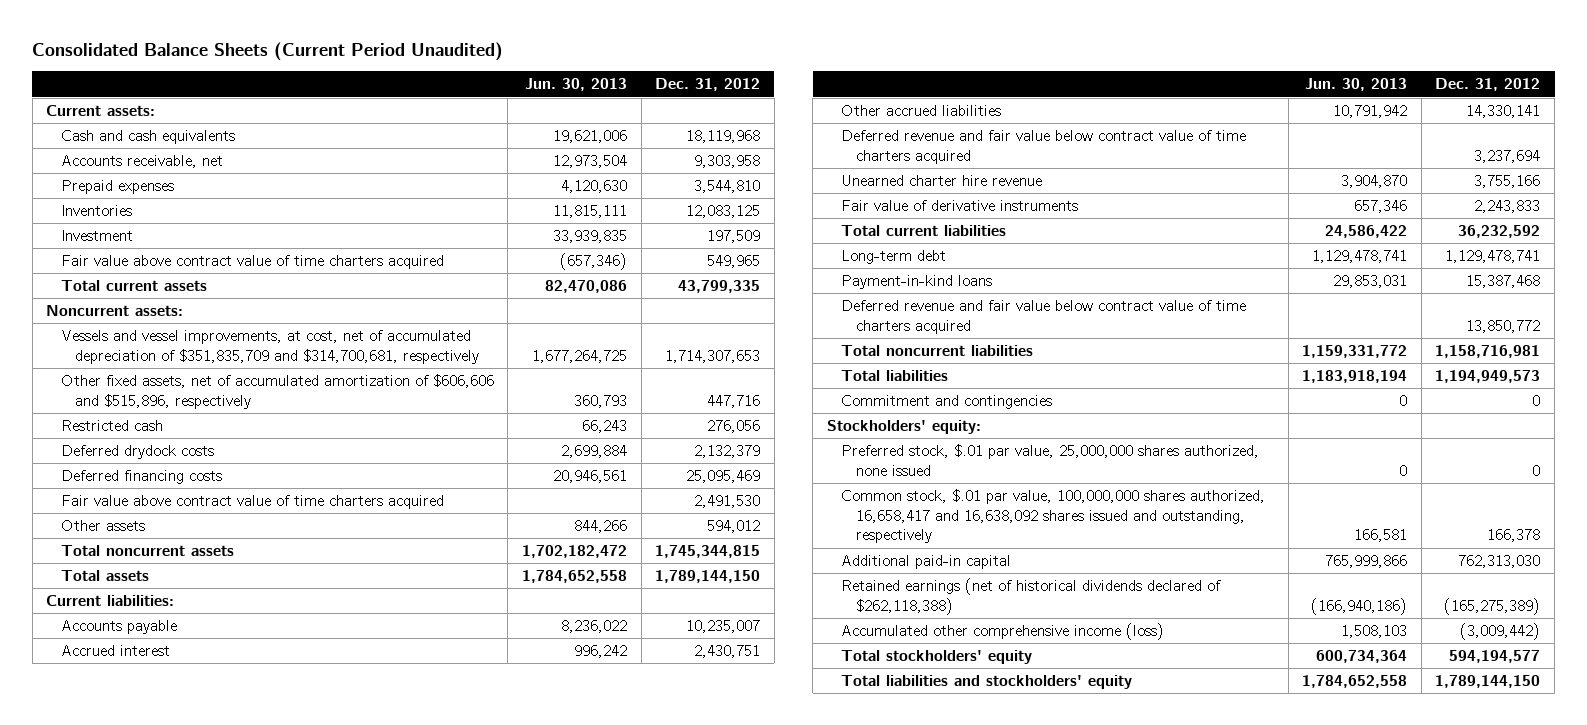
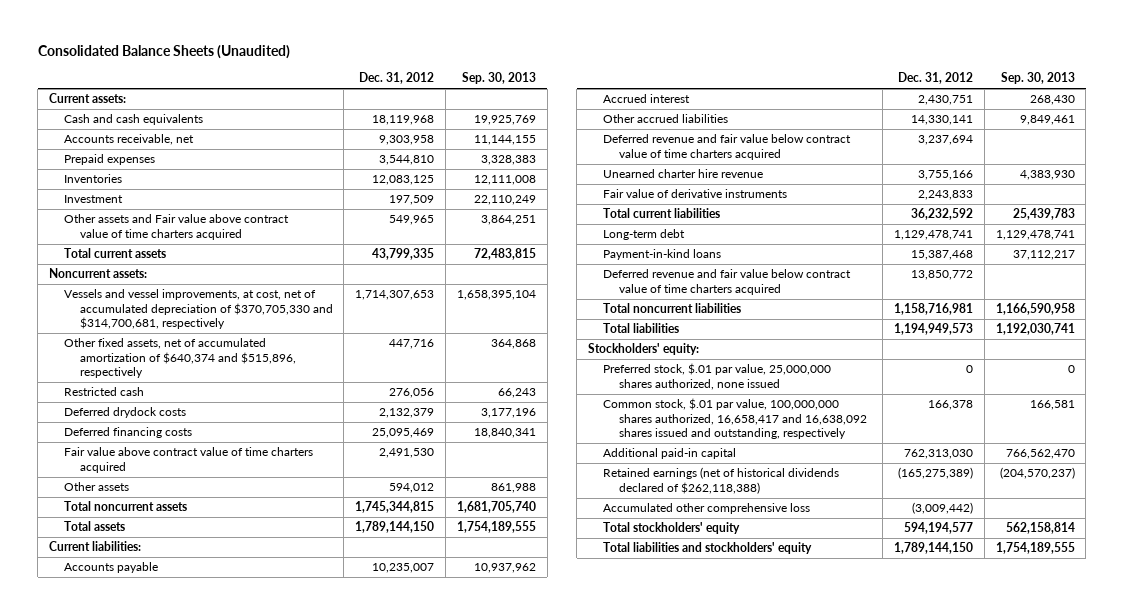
[32,42,504,62] Consolidated Balance Sheets (Current Period Unaudited) -> [37,45,290,60] Consolidated Balance Sheets (Unaudited)
[525,78,628,92] Jun. 30, 2013 -> none
none -> [461,72,536,85] Sep. 30, 2013
[60,254,444,269] Fair value above contract value of time charters acquired -> [64,214,290,240] Other assets and Fair value above contract value of time charters acquired
[60,329,480,364] Vessels and vessel improvements, at cost, net of accumulated depreciation of $351,835,709 and $314,700,681, respectively -> [64,289,333,330] Vessels and vessel improvements, at cost, net of accumulated depreciation of $370,705,330 and $314,700,681, respectively
[60,373,494,409] Other fixed assets, net of accumulated amortization of $606,606 and $515,896, respectively -> [64,338,296,379] Other fixed assets, net of accumulated amortization of $640,374 and $515,896, respectively
[841,394,1053,409] Commitment and contingencies -> none
[841,622,1165,640] Accumulated other comprehensive income (loss) -> [603,503,811,515] Accumulated other comprehensive loss

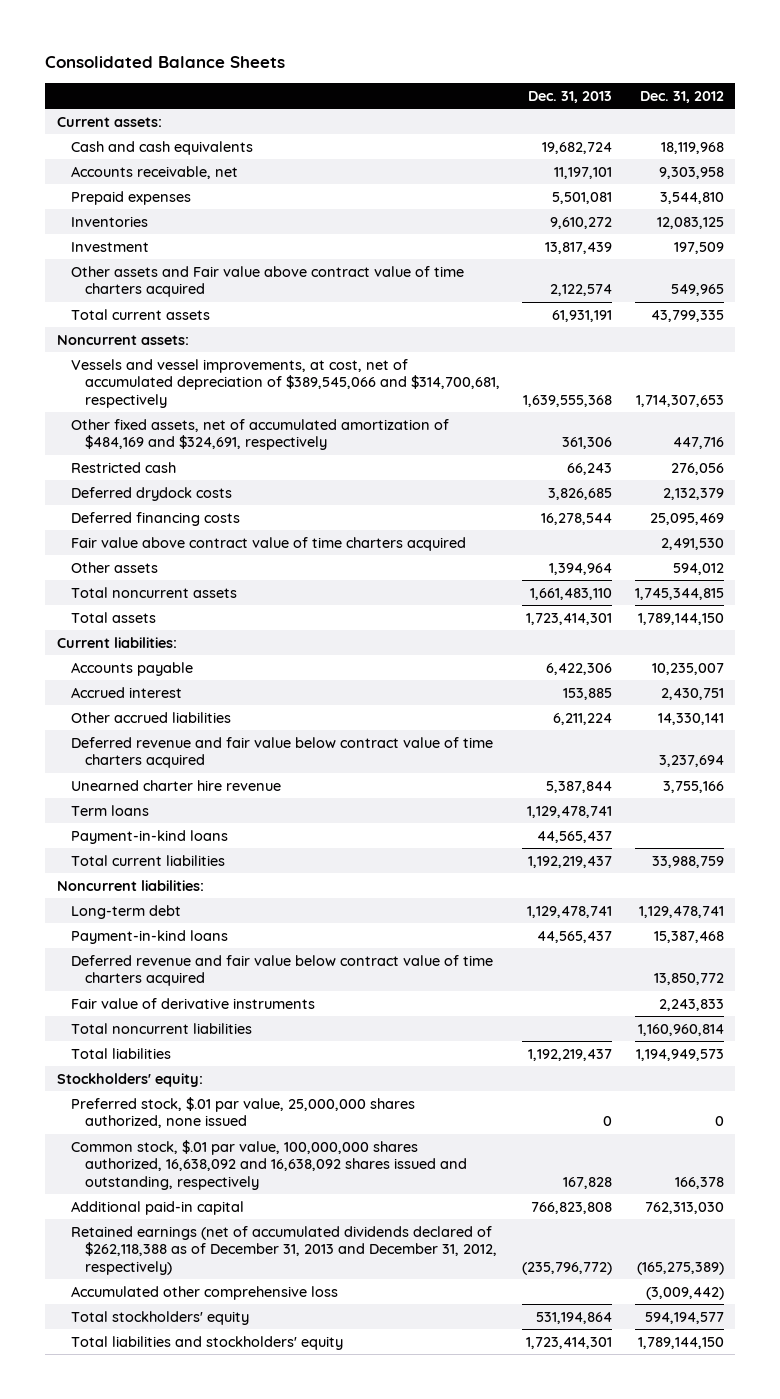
[37,45,290,60] Consolidated Balance Sheets (Unaudited) -> [45,56,286,69] Consolidated Balance Sheets
[461,72,536,85] Sep. 30, 2013 -> none
none -> [528,90,613,103] Dec. 31, 2013
[64,289,333,330] Vessels and vessel improvements, at cost, net of accumulated depreciation of $370,705,330 and $314,700,681, respectively -> [70,358,500,408] Vessels and vessel improvements, at cost, net of accumulated depreciation of $389,545,066 and $314,700,681, respectively
[64,338,296,379] Other fixed assets, net of accumulated amortization of $640,374 and $515,896, respectively -> [70,418,449,451] Other fixed assets, net of accumulated amortization of $484,169 and $324,691, respectively
none -> [70,804,149,816] Term loans
none -> [70,829,228,844] Payment-in-kind loans
[911,208,974,221] 36,232,592 -> [651,855,724,868] 33,988,759
none -> [56,879,204,891] Noncurrent liabilities:
[603,189,788,199] Fair value of derivative instruments -> [70,997,315,1009] Fair value of derivative instruments
[894,303,974,316] 1,158,716,981 -> [637,1023,724,1036] 1,160,960,814
[603,398,867,440] Common stock, $.01 par value, 100,000,000 shares authorized, 16,658,417 and 16,638,092 shares issued and outstanding, respectively -> [70,1139,467,1190] Common stock, $.01 par value, 100,000,000 shares authorized, 16,638,092 and 16,638,092 shares issued and outstanding, respectively
[603,467,840,494] Retained earnings (net of historical dividends declared of $262,118,388) -> [70,1225,497,1275] Retained earnings (net of accumulated dividends declared of $262,118,388 as of December 31, 2013 and December 31, 2012, respectively)

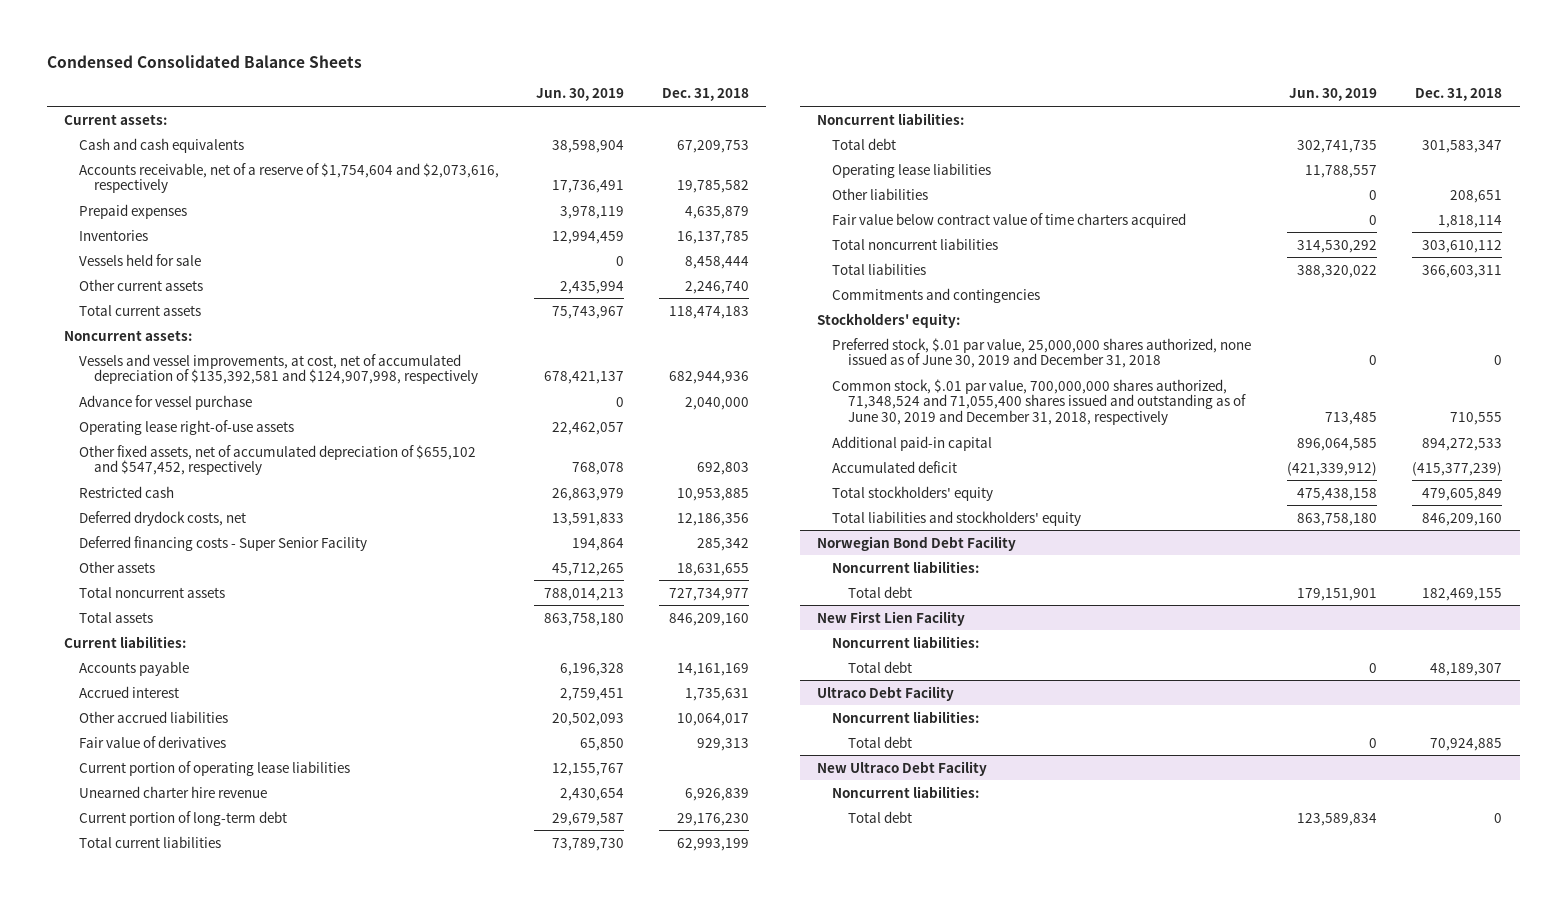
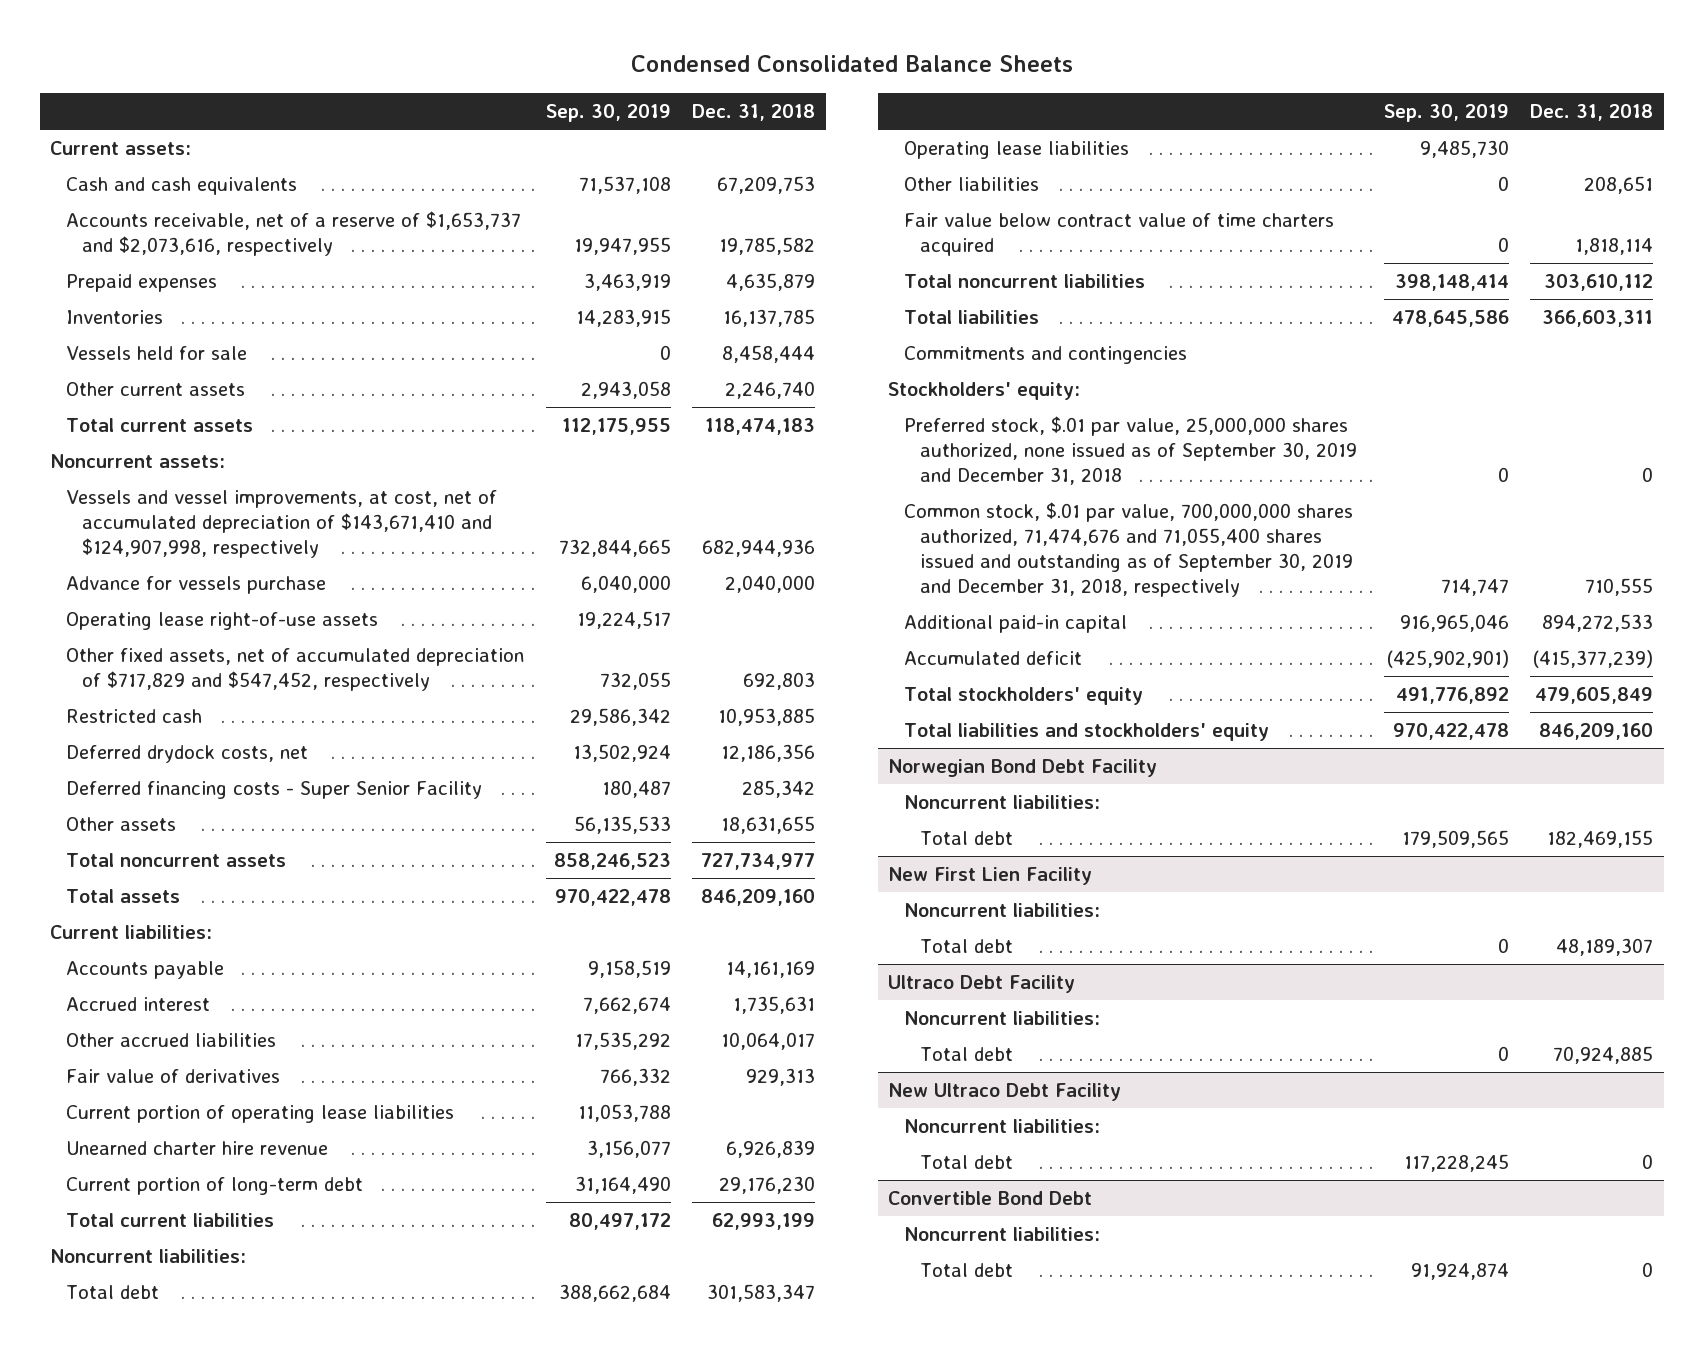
[536,88,625,102] Jun. 30, 2019 -> none
none -> [545,103,671,122] Sep. 30, 2019
[79,162,500,194] Accounts receivable, net of a reserve of $1,754,604 and $2,073,616, respectively -> [66,211,522,257] Accounts receivable, net of a reserve of $1,653,737 and $2,073,616, respectively
[79,353,479,385] Vessels and vessel improvements, at cost, net of accumulated depreciation of $135,392,581 and $124,907,998, respectively -> [66,490,498,559] Vessels and vessel improvements, at cost, net of accumulated depreciation of $143,671,410 and $124,907,998, respectively
[79,394,253,410] Advance for vessel purchase -> [66,576,327,595] Advance for vessels purchase
[79,444,477,476] Other fixed assets, net of accumulated depreciation of $655,102 and $547,452, respectively -> [66,648,525,692] Other fixed assets, net of accumulated depreciation of $717,829 and $547,452, respectively
[832,337,1252,369] Preferred stock, $.01 par value, 25,000,000 shares authorized, none issued as of June 30, 2019 and December 31, 2018 -> [904,416,1358,486] Preferred stock, $.01 par value, 25,000,000 shares authorized, none issued as of September 30, 2019 and December 31, 2018
[832,378,1246,426] Common stock, $.01 par value, 700,000,000 shares authorized, 71,348,524 and 71,055,400 shares issued and outstanding as of June 30, 2019 and December 31, 2018, respectively -> [904,502,1354,598] Common stock, $.01 par value, 700,000,000 shares authorized, 71,474,676 and 71,055,400 shares issued and outstanding as of September 30, 2019 and December 31, 2018, respectively
none -> [888,1191,1093,1206] Convertible Bond Debt
none -> [904,1227,1101,1242] Noncurrent liabilities:
none -> [920,1263,1014,1278] Total debt

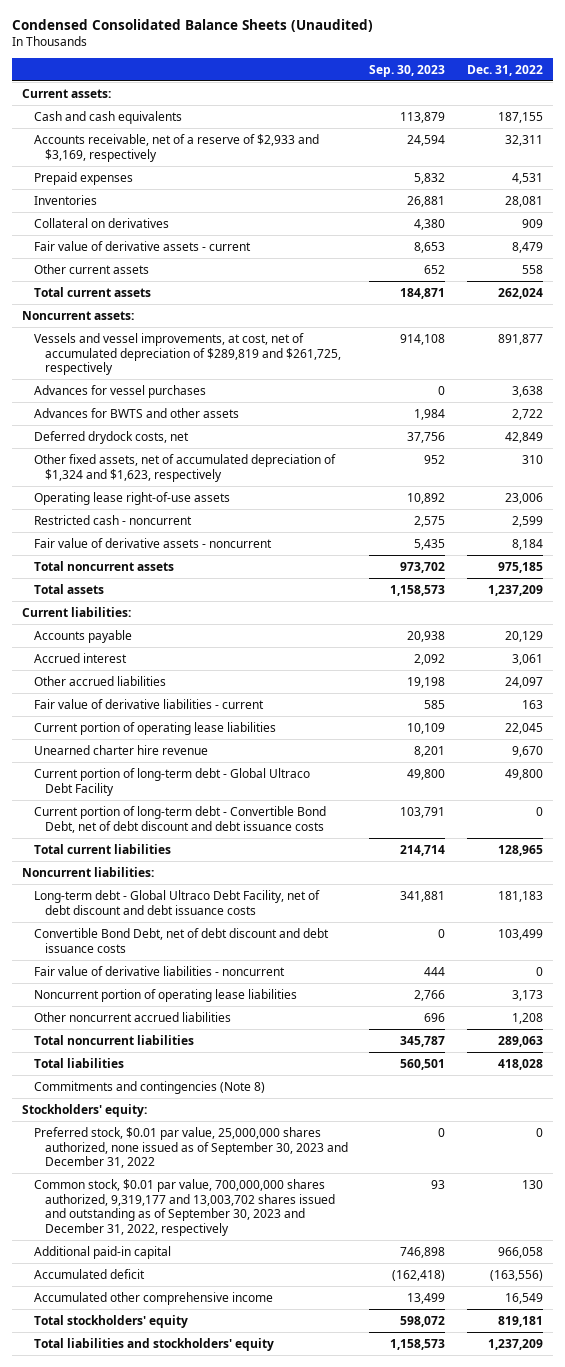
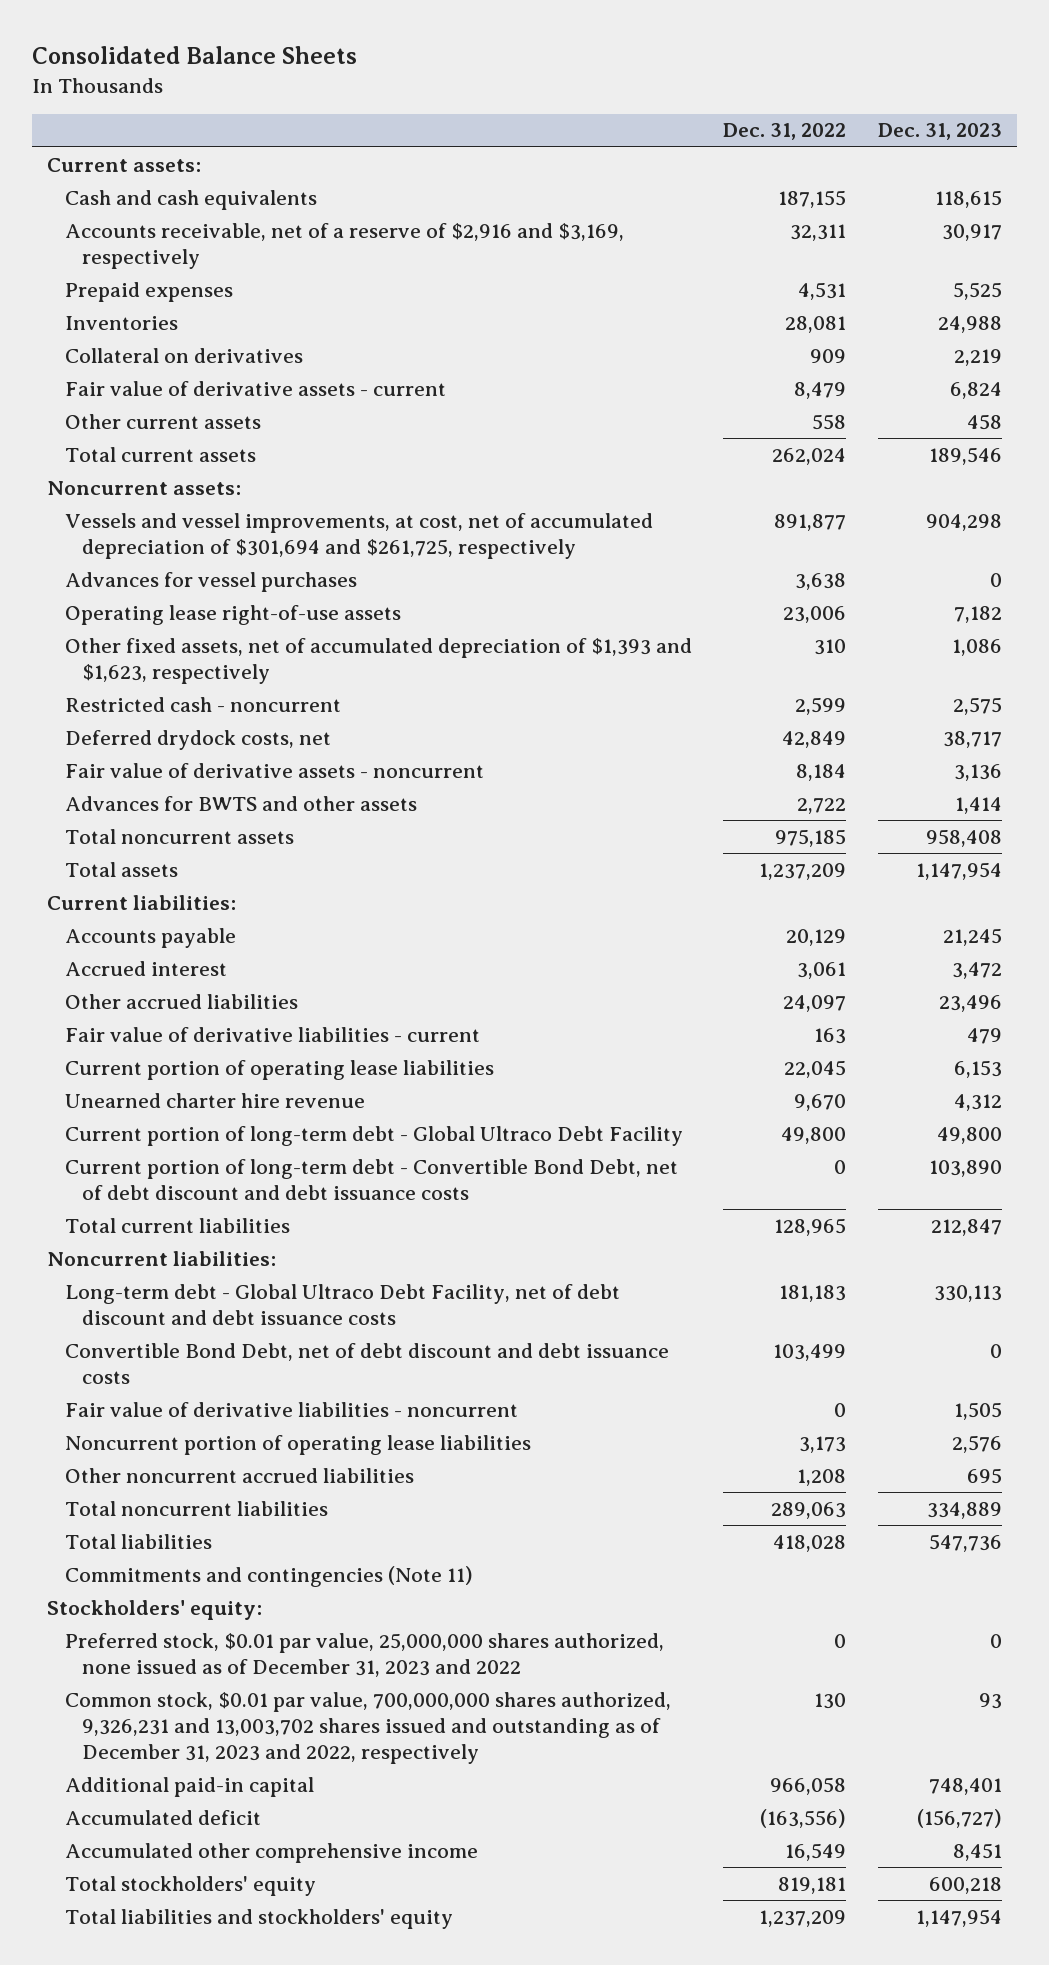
[11,19,373,33] Condensed Consolidated Balance Sheets (Unaudited) -> [31,46,357,65] Consolidated Balance Sheets
[369,64,446,77] Sep. 30, 2023 -> none
none -> [877,123,1002,141] Dec. 31, 2023
[33,133,319,162] Accounts receivable, net of a reserve of $2,933 and $3,169, respectively -> [64,222,624,269] Accounts receivable, net of a reserve of $2,916 and $3,169, respectively
[33,332,341,376] Vessels and vessel improvements, at cost, net of accumulated depreciation of $289,819 and $261,725, respectively -> [64,512,653,559] Vessels and vessel improvements, at cost, net of accumulated depreciation of $301,694 and $261,725, respectively
[33,453,336,482] Other fixed assets, net of accumulated depreciation of $1,324 and $1,623, respectively -> none
none -> [64,637,692,684] Other fixed assets, net of accumulated depreciation of $1,393 and $1,623, respectively
[33,430,189,444] Deferred drydock costs, net -> [64,729,331,750] Deferred drydock costs, net
[33,407,239,418] Advances for BWTS and other assets -> [64,795,417,811] Advances for BWTS and other assets
[33,1080,265,1094] Commitments and contingencies (Note 8) -> [64,1565,473,1587] Commitments and contingencies (Note 11)
[33,1126,348,1169] Preferred stock, $0.01 par value, 25,000,000 shares authorized, none issued as of September 30, 2023 and December 31, 2022 -> [64,1632,664,1677] Preferred stock, $0.01 par value, 25,000,000 shares authorized, none issued as of December 31, 2023 and 2022
[33,1178,335,1236] Common stock, $0.01 par value, 700,000,000 shares authorized, 9,319,177 and 13,003,702 shares issued and outstanding as of September 30, 2023 and December 31, 2022, respectively -> [64,1691,671,1765] Common stock, $0.01 par value, 700,000,000 shares authorized, 9,326,231 and 13,003,702 shares issued and outstanding as of December 31, 2023 and 2022, respectively

